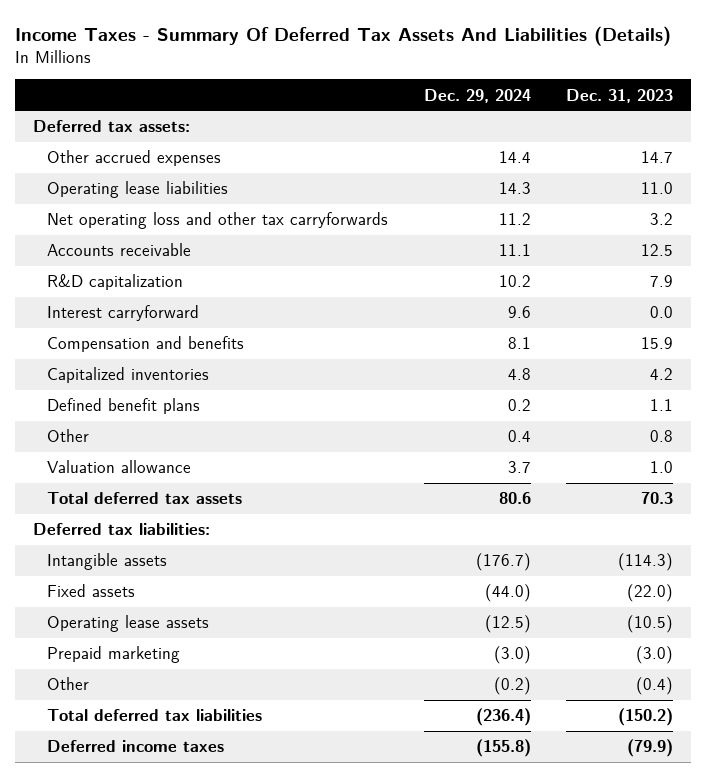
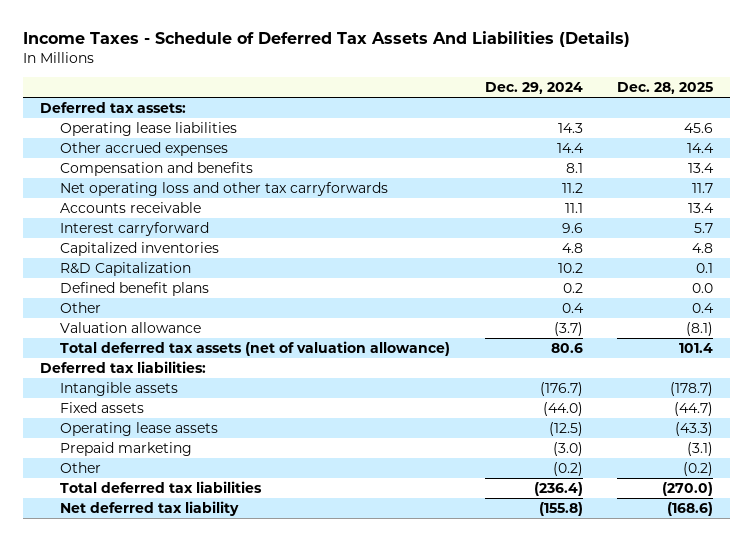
[15,25,672,46] Income Taxes - Summary Of Deferred Tax Assets And Liabilities (Details) -> [22,31,630,48] Income Taxes - Schedule of Deferred Tax Assets And Liabilities (Details)
[566,88,674,103] Dec. 31, 2023 -> none
none -> [616,81,713,94] Dec. 28, 2025
[46,150,221,167] Other accrued expenses -> [60,141,229,156] Other accrued expenses
[46,336,244,353] Compensation and benefits -> [60,161,254,176] Compensation and benefits
[46,274,183,291] R&D capitalization -> none
none -> [60,261,192,276] R&D Capitalization
[507,461,531,474] 3.7 -> [553,321,583,336] (3.7)
[46,492,242,505] Total deferred tax assets -> [60,340,451,356] Total deferred tax assets (net of valuation allowance)
[46,740,224,753] Deferred income taxes -> [60,500,240,516] Net deferred tax liability

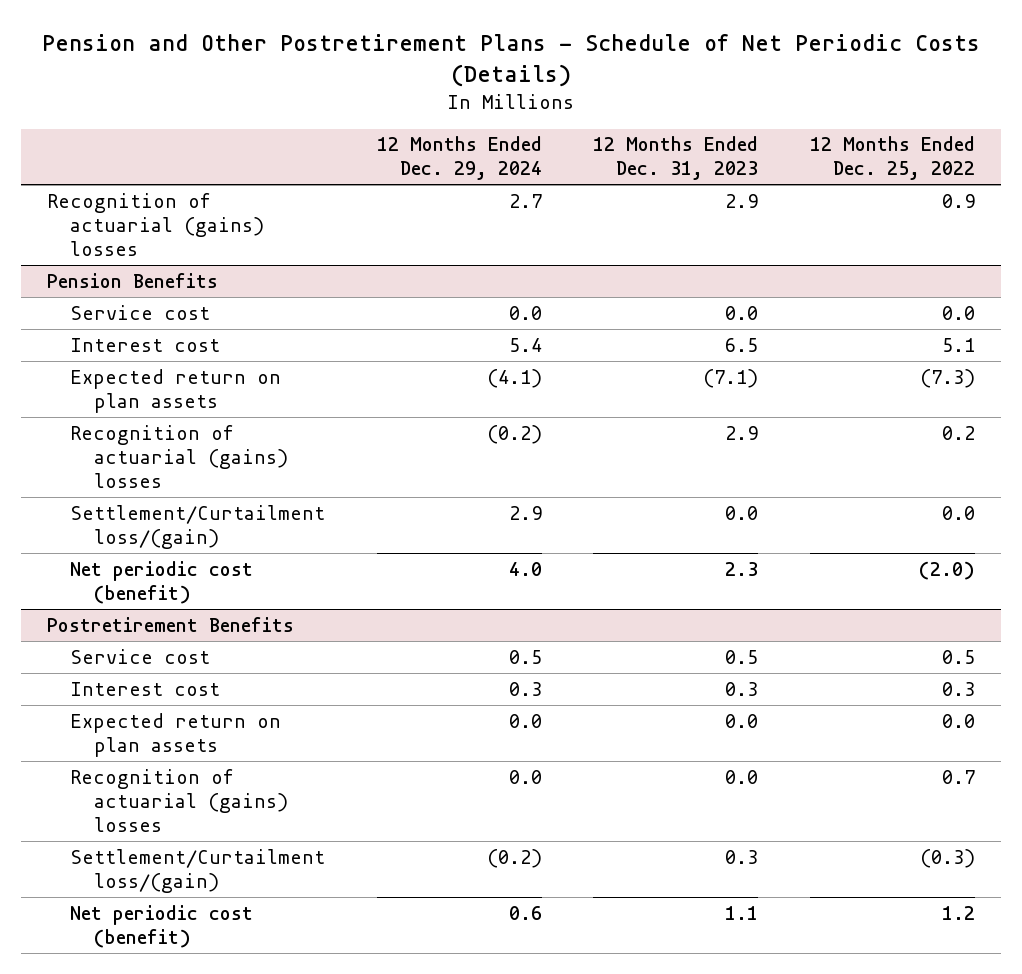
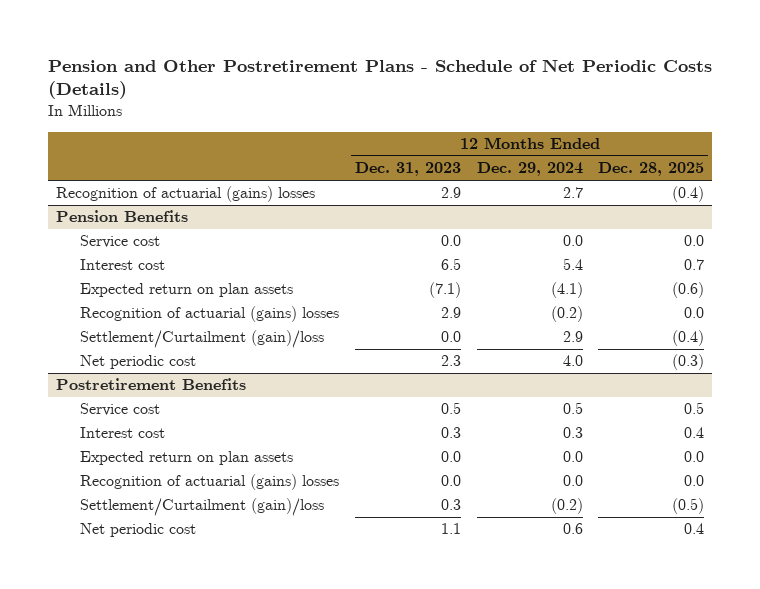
[810,136,976,181] 12 Months Ended Dec. 25, 2022 -> none
none -> [598,162,705,177] Dec. 28, 2025
[70,504,326,549] Settlement/Curtailment loss/(gain) -> [79,330,324,349] Settlement/Curtailment (gain)/loss
[70,560,254,604] Net periodic cost (benefit) -> [79,355,196,370] Net periodic cost
[70,848,326,893] Settlement/Curtailment loss/(gain) -> [79,498,324,517] Settlement/Curtailment (gain)/loss
[70,904,254,948] Net periodic cost (benefit) -> [79,523,196,538] Net periodic cost

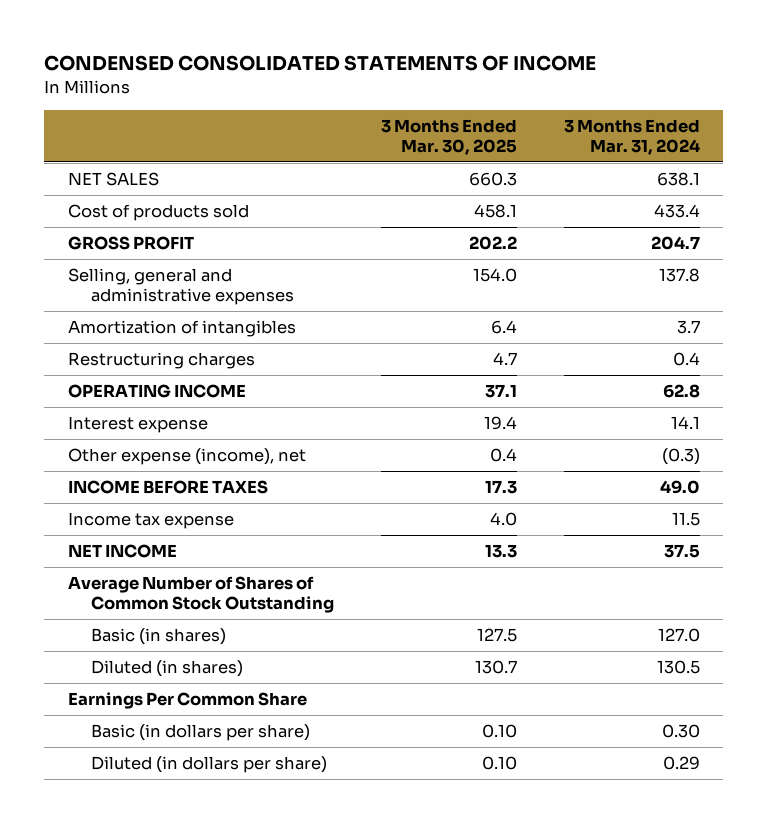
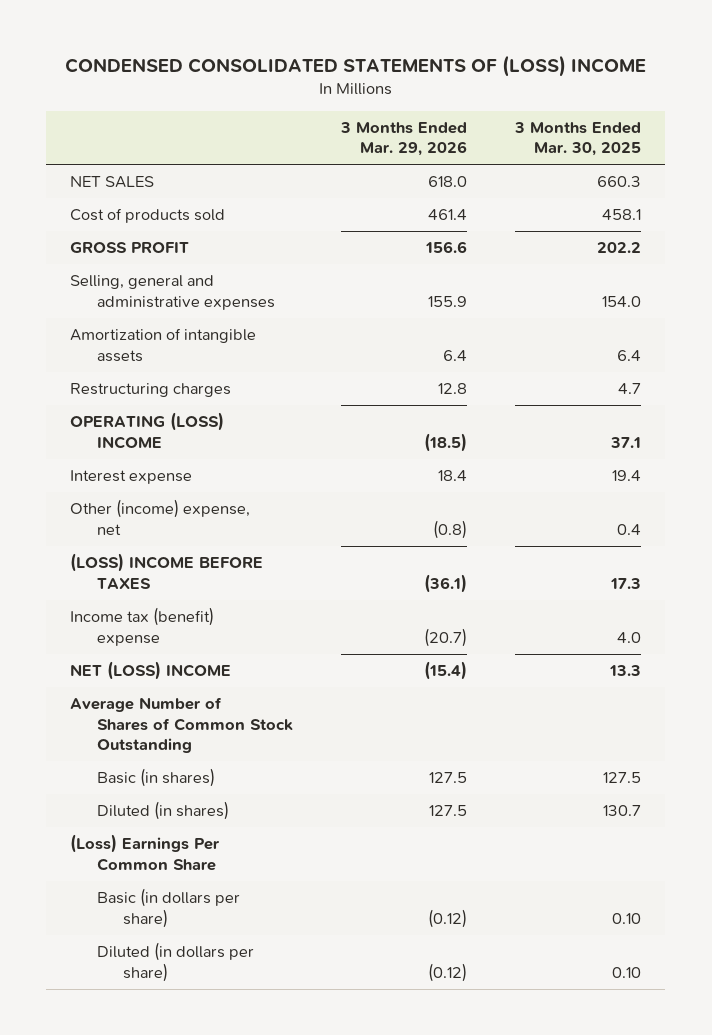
[44,55,597,72] CONDENSED CONSOLIDATED STATEMENTS OF INCOME -> [64,54,646,77] CONDENSED CONSOLIDATED STATEMENTS OF (LOSS) INCOME
[563,119,700,155] 3 Months Ended Mar. 31, 2024 -> none
none -> [339,121,467,157] 3 Months Ended Mar. 29, 2026
[67,320,296,338] Amortization of intangibles -> [70,328,257,362] Amortization of intangible assets
[67,384,246,399] OPERATING INCOME -> [70,412,225,449] OPERATING (LOSS) INCOME
[67,448,306,466] Other expense (income), net -> [70,499,251,535] Other (income) expense, net
[67,480,268,495] INCOME BEFORE TAXES -> [70,553,264,589] (LOSS) INCOME BEFORE TAXES
[67,512,234,530] Income tax expense -> [70,607,215,646] Income tax (benefit) expense
[67,544,177,559] NET INCOME -> [70,661,232,681] NET (LOSS) INCOME
[67,692,307,710] Earnings Per Common Share -> [70,834,221,871] (Loss) Earnings Per Common Share

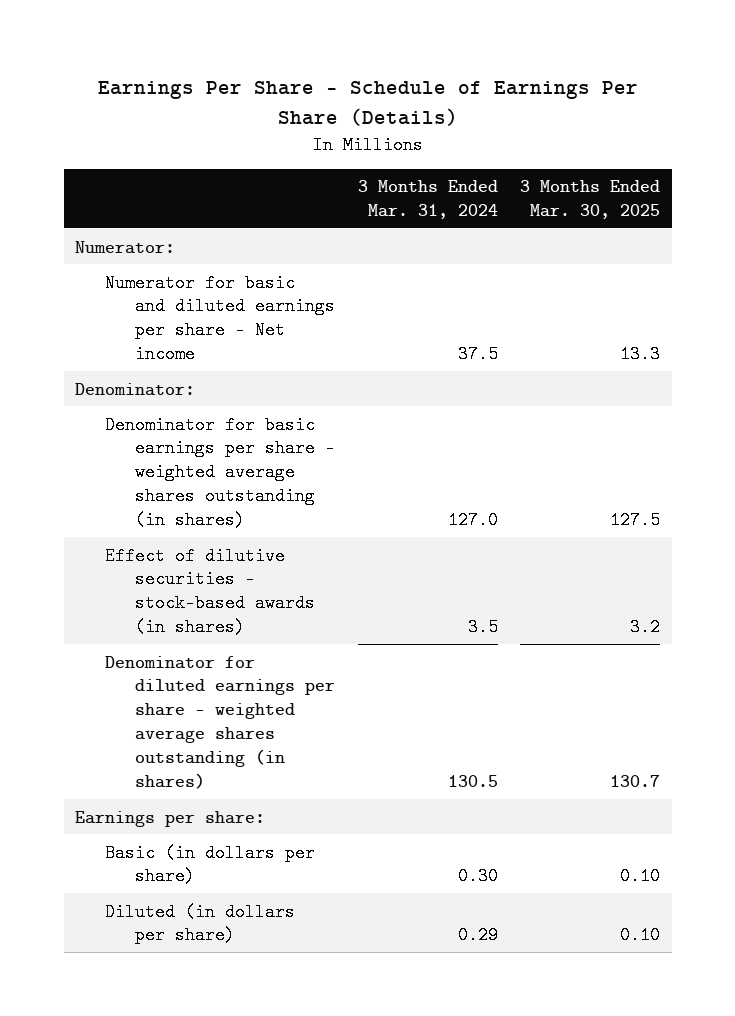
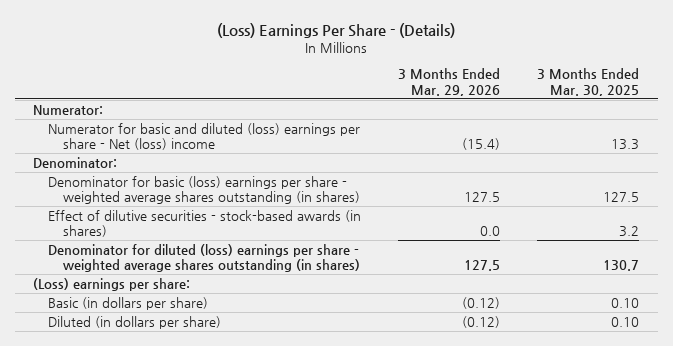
[97,80,638,126] Earnings Per Share - Schedule of Earnings Per Share (Details) -> [217,22,456,38] (Loss) Earnings Per Share - (Details)
[357,180,498,220] 3 Months Ended Mar. 31, 2024 -> none
none -> [398,68,501,96] 3 Months Ended Mar. 29, 2026
[105,273,336,364] Numerator for basic and diluted earnings per share - Net income -> [48,122,361,151] Numerator for basic and diluted (loss) earnings per share - Net (loss) income
[105,415,336,530] Denominator for basic earnings per share - weighted average shares outstanding (in shares) -> [48,175,361,205] Denominator for basic (loss) earnings per share - weighted average shares outstanding (in shares)
[105,655,336,790] Denominator for diluted earnings per share - weighted average shares outstanding (in shares) -> [48,243,361,273] Denominator for diluted (loss) earnings per share - weighted average shares outstanding (in shares)
[75,810,266,827] Earnings per share: -> [33,277,191,291] (Loss) earnings per share:

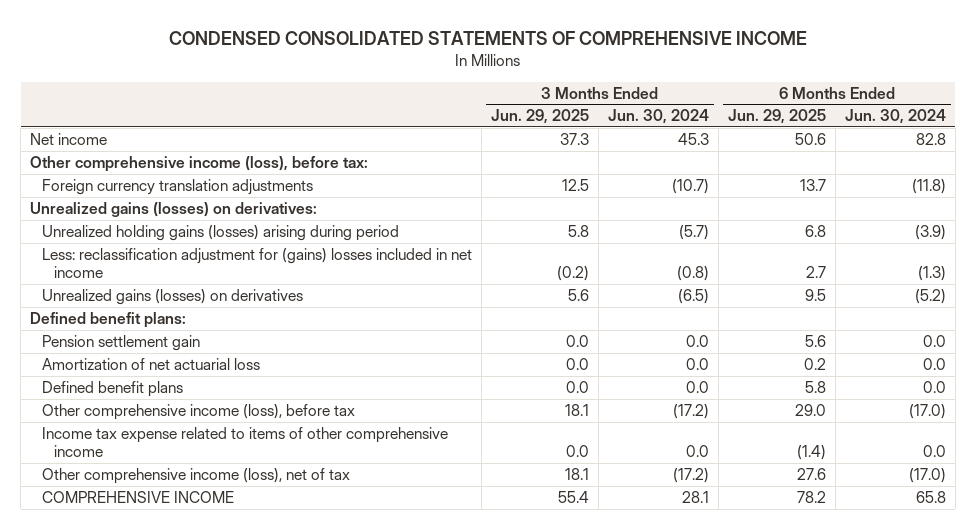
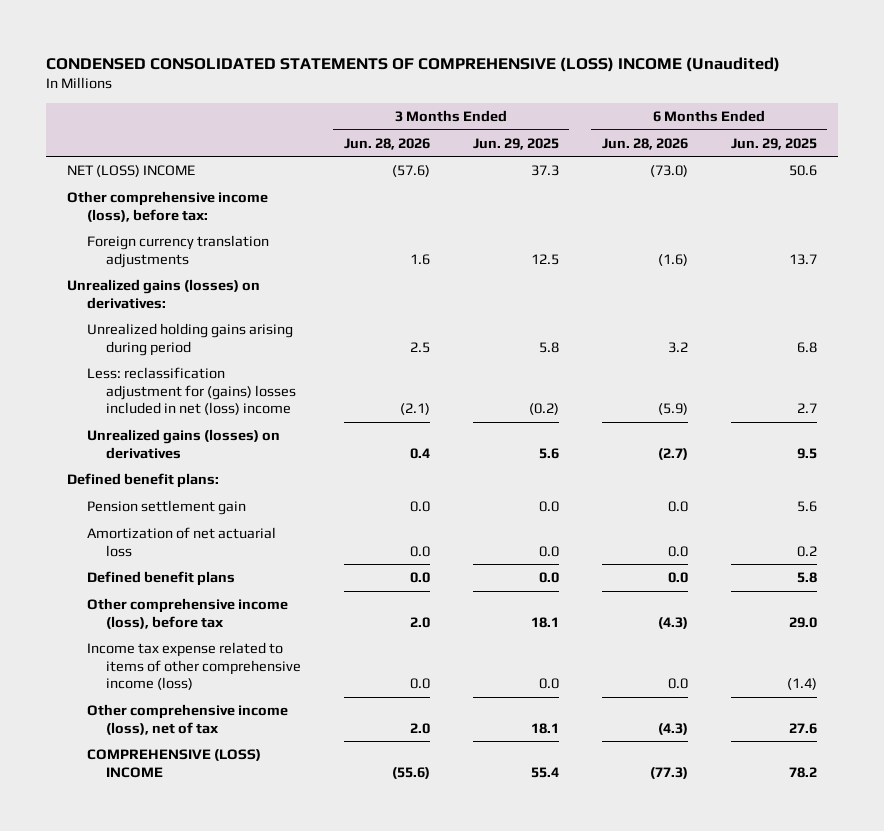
[168,30,807,45] CONDENSED CONSOLIDATED STATEMENTS OF COMPREHENSIVE INCOME -> [45,56,780,72] CONDENSED CONSOLIDATED STATEMENTS OF COMPREHENSIVE (LOSS) INCOME (Unaudited)
[607,109,709,125] Jun. 30, 2024 -> none
[844,109,946,125] Jun. 30, 2024 -> none
none -> [343,137,430,150] Jun. 28, 2026
none -> [601,137,688,150] Jun. 28, 2026
[30,133,108,146] Net income -> [67,165,196,178] NET (LOSS) INCOME
[42,225,400,242] Unrealized holding gains (losses) arising during period -> [86,323,293,356] Unrealized holding gains arising during period
[42,248,473,279] Less: reclassification adjustment for (gains) losses included in net income -> [86,367,296,416] Less: reclassification adjustment for (gains) losses included in net (loss) income
[42,427,449,458] Income tax expense related to items of other comprehensive income -> [86,642,301,691] Income tax expense related to items of other comprehensive income (loss)
[42,491,235,504] COMPREHENSIVE INCOME -> [86,749,261,778] COMPREHENSIVE (LOSS) INCOME

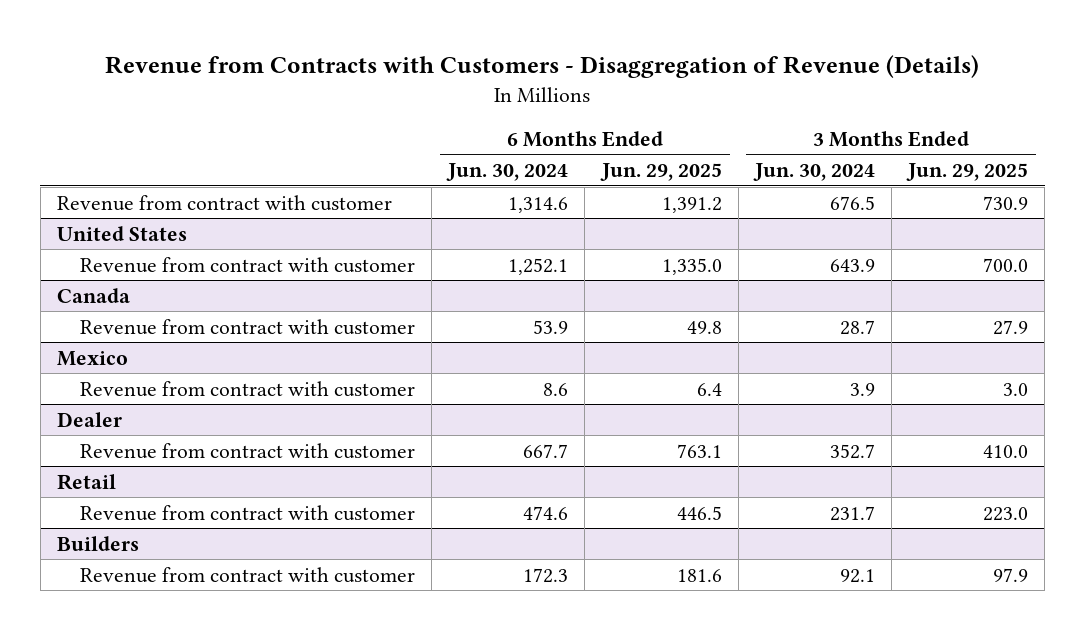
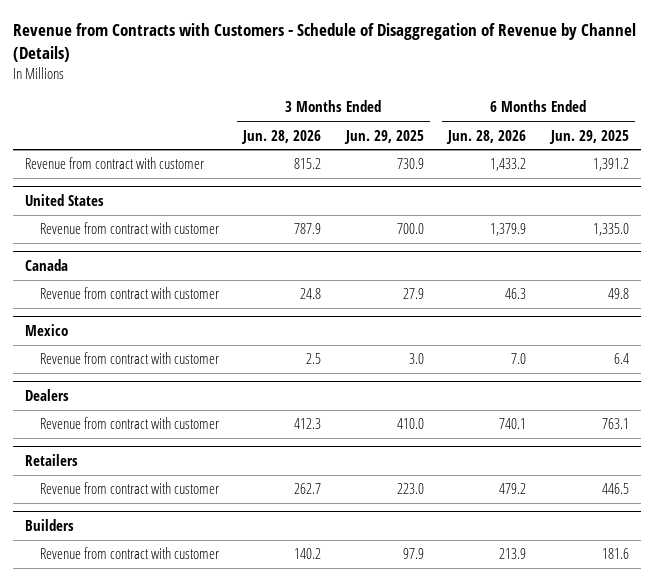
[105,55,980,79] Revenue from Contracts with Customers - Disaggregation of Revenue (Details) -> [13,22,637,62] Revenue from Contracts with Customers - Schedule of Disaggregation of Revenue by Channel (Details)
[446,163,569,182] Jun. 30, 2024 -> none
[752,163,875,182] Jun. 30, 2024 -> none
none -> [241,129,322,144] Jun. 28, 2026
none -> [446,129,527,144] Jun. 28, 2026
[56,411,122,427] Dealer -> [25,389,70,402] Dealers
[56,473,116,490] Retail -> [25,454,79,467] Retailers

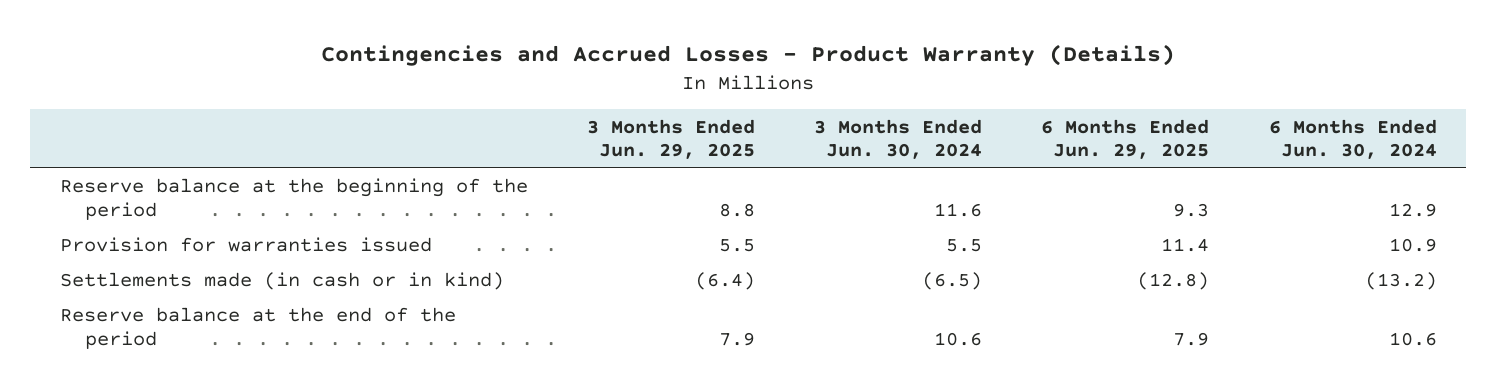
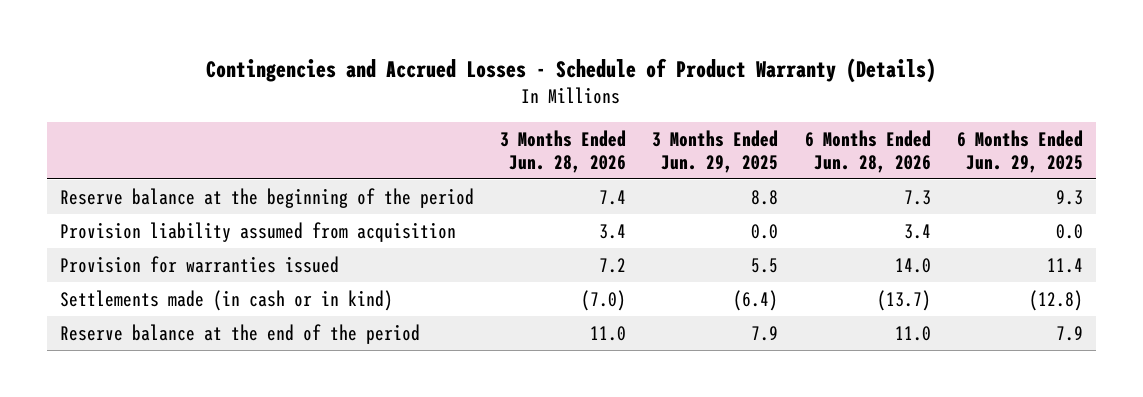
[321,44,1176,67] Contingencies and Accrued Losses - Product Warranty (Details) -> [206,57,937,83] Contingencies and Accrued Losses - Schedule of Product Warranty (Details)
[814,118,983,160] 3 Months Ended Jun. 30, 2024 -> none
[1268,118,1437,160] 6 Months Ended Jun. 30, 2024 -> none
none -> [500,130,627,173] 3 Months Ended Jun. 28, 2026
none -> [804,130,931,173] 6 Months Ended Jun. 28, 2026
none -> [59,221,456,242] Provision liability assumed from acquisition

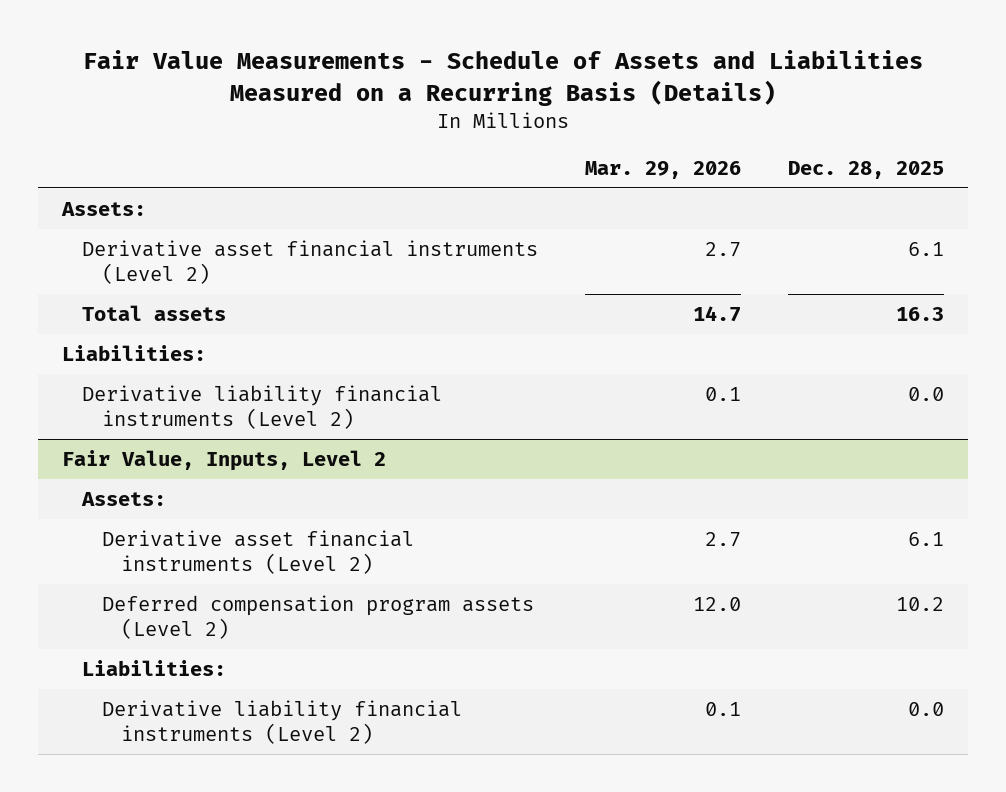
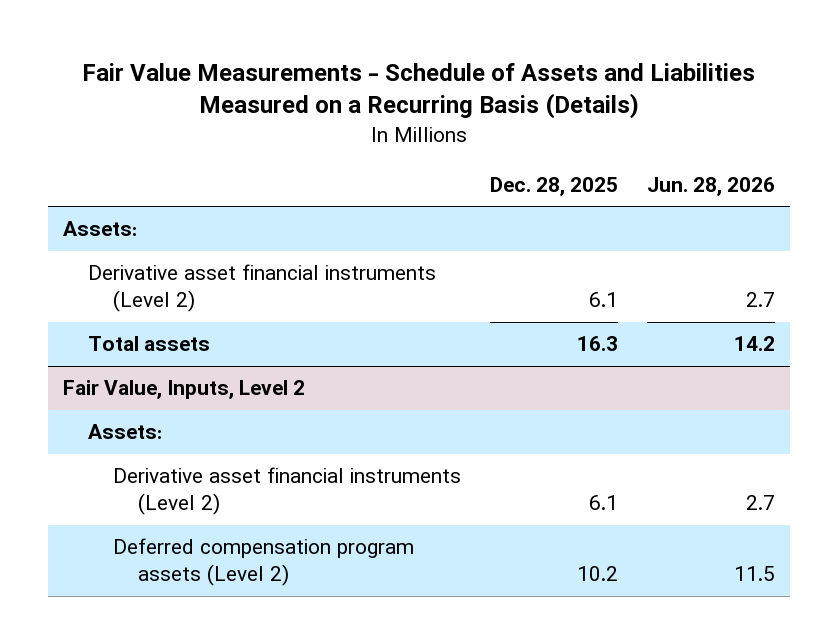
[584,160,741,179] Mar. 29, 2026 -> none
none -> [647,177,776,197] Jun. 28, 2026
[61,345,206,362] Liabilities: -> none
[81,385,442,429] Derivative liability financial instruments (Level 2) -> none
[81,660,226,677] Liabilities: -> none
[101,700,462,744] Derivative liability financial instruments (Level 2) -> none

